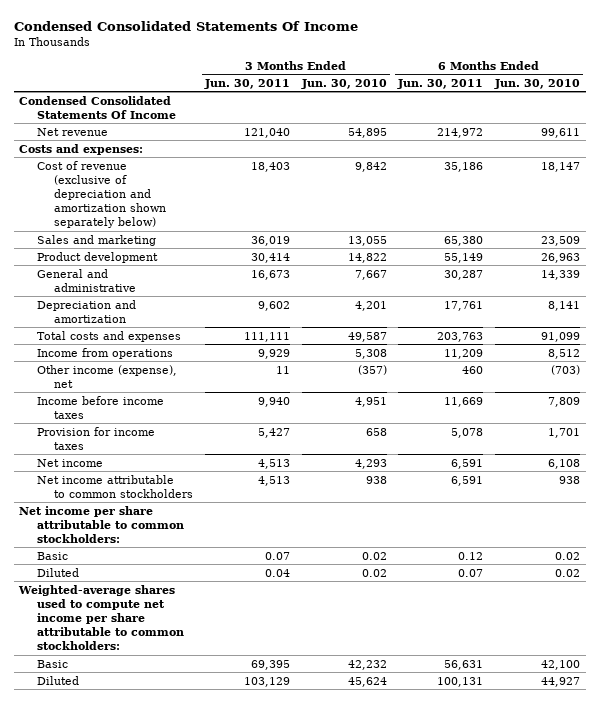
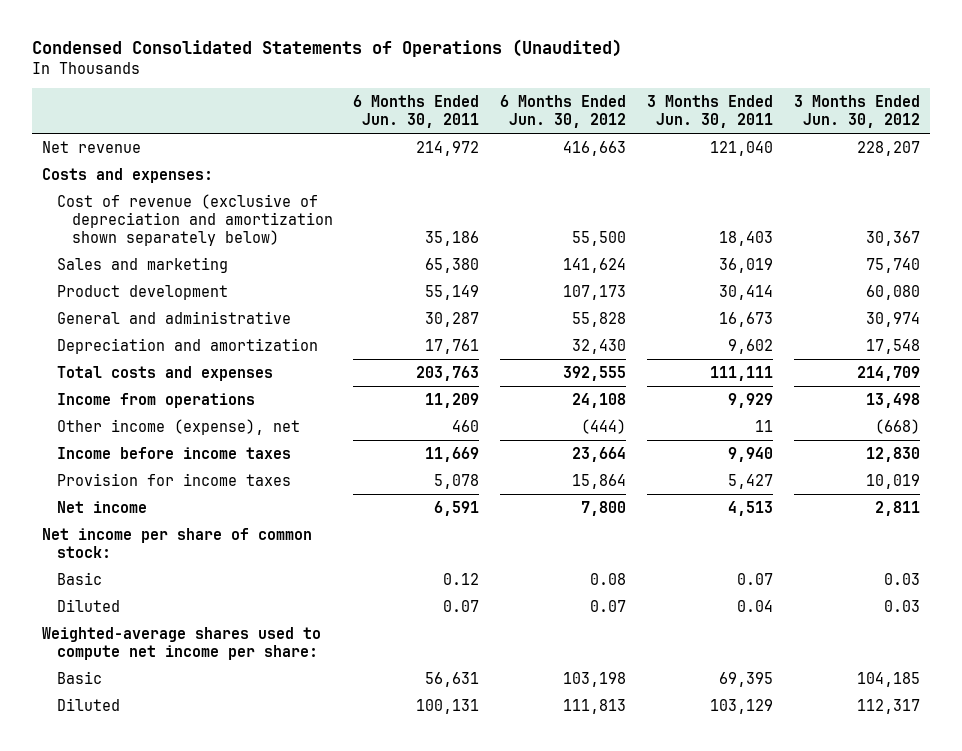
[13,20,358,31] Condensed Consolidated Statements Of Income -> [31,39,622,58] Condensed Consolidated Statements of Operations (Unaudited)
[300,78,387,89] Jun. 30, 2010 -> none
[494,78,581,89] Jun. 30, 2010 -> none
none -> [500,94,627,129] 6 Months Ended Jun. 30, 2012
none -> [793,94,920,129] 3 Months Ended Jun. 30, 2012
[19,95,176,119] Condensed Consolidated Statements Of Income -> none
[36,474,194,498] Net income attributable to common stockholders -> none
[19,505,184,543] Net income per share attributable to common stockholders: -> [41,527,312,559] Net income per share of common stock:
[18,584,184,651] Weighted-average shares used to compute net income per share attributable to common stockholders: -> [41,626,321,661] Weighted-average shares used to compute net income per share:

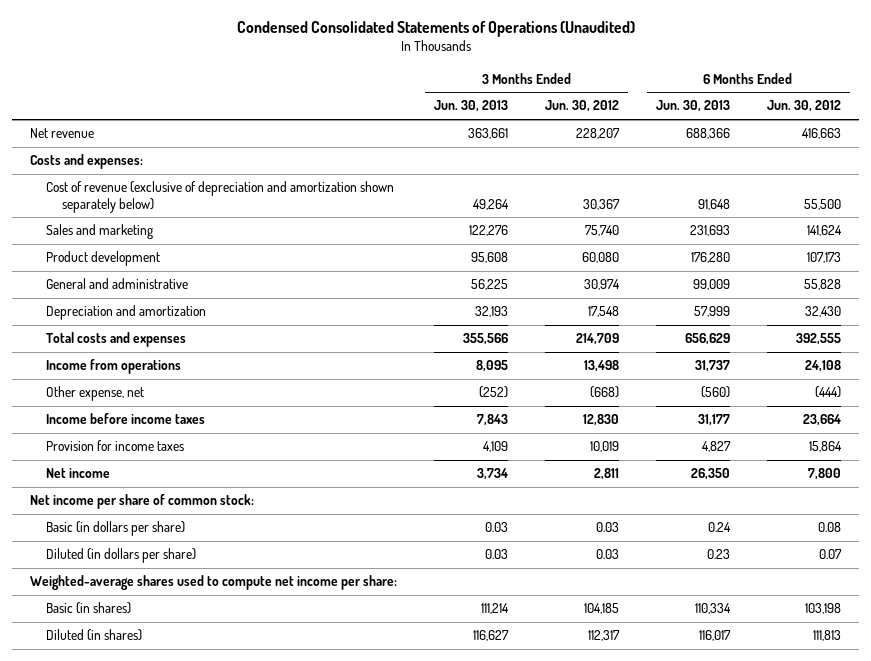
[353,94,480,129] 6 Months Ended Jun. 30, 2011 -> none
[646,94,773,129] 3 Months Ended Jun. 30, 2011 -> none
none -> [434,100,509,113] Jun. 30, 2013
none -> [656,100,731,113] Jun. 30, 2013
[56,418,300,435] Other income (expense), net -> [46,386,145,402] Other expense, net
[56,571,102,585] Basic -> [46,521,186,537] Basic (in dollars per share)
[56,598,120,612] Diluted -> [46,548,197,564] Diluted (in dollars per share)
[56,670,102,684] Basic -> [46,602,132,615] Basic (in shares)
[56,697,120,711] Diluted -> [46,629,143,642] Diluted (in shares)

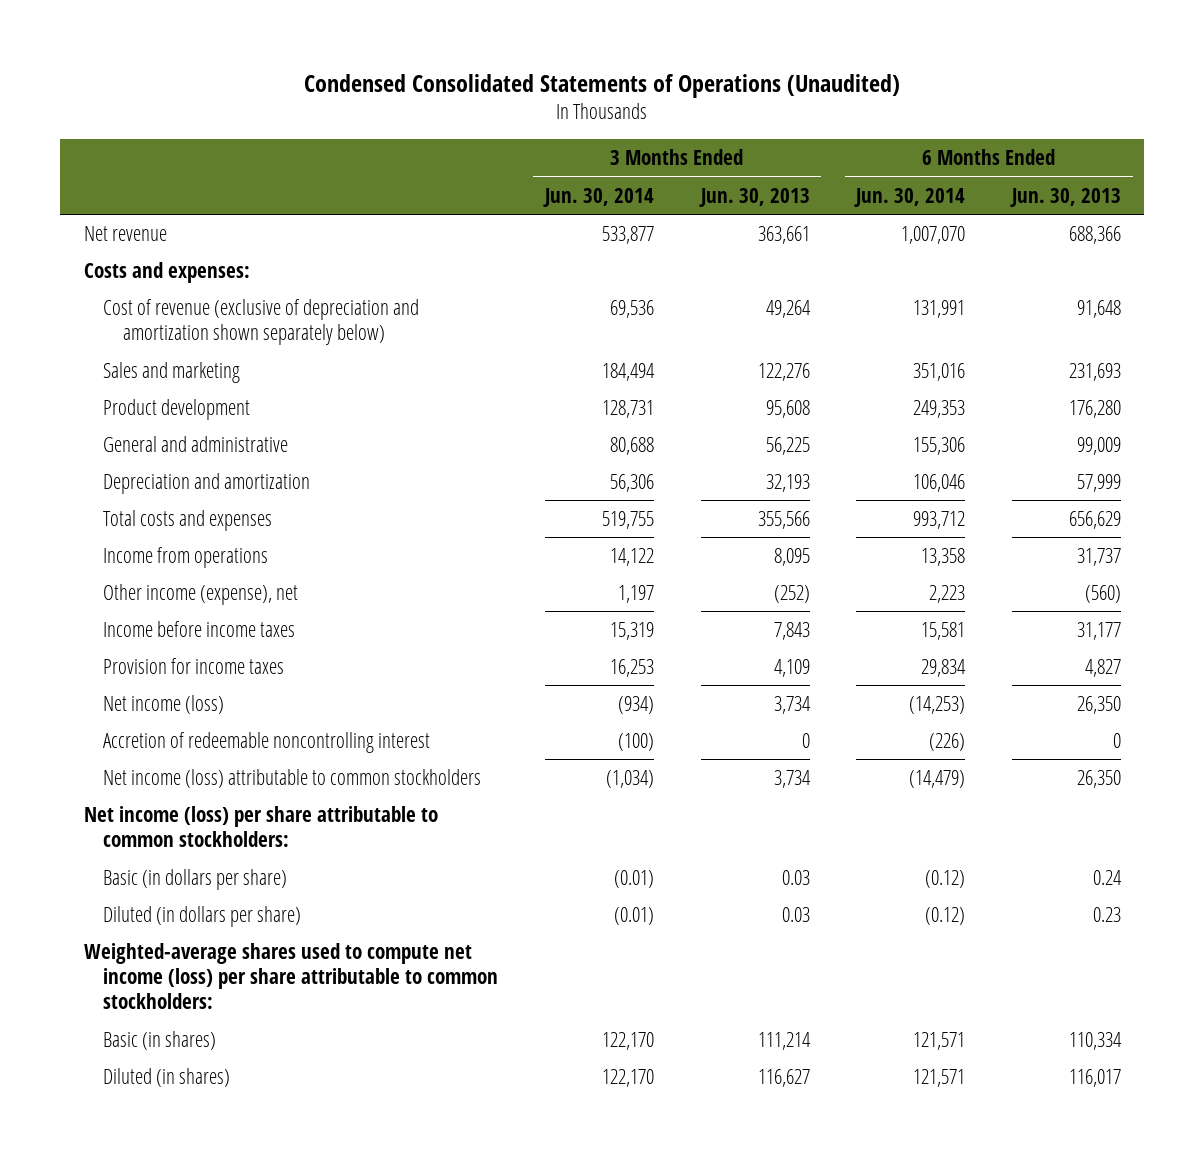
[545,100,620,113] Jun. 30, 2012 -> none
[766,100,841,113] Jun. 30, 2012 -> none
none -> [543,187,655,207] Jun. 30, 2014
none -> [854,187,966,207] Jun. 30, 2014
[46,386,145,402] Other expense, net -> [103,583,299,605] Other income (expense), net
none -> [103,694,225,714] Net income (loss)
none -> [103,731,431,753] Accretion of redeemable noncontrolling interest
[46,468,111,479] Net income -> [103,768,482,788] Net income (loss) attributable to common stockholders
[30,494,255,510] Net income per share of common stock: -> [83,805,438,848] Net income (loss) per share attributable to common stockholders:
[30,575,398,591] Weighted-average shares used to compute net income per share: -> [83,942,499,1010] Weighted-average shares used to compute net income (loss) per share attributable to common stockholders:

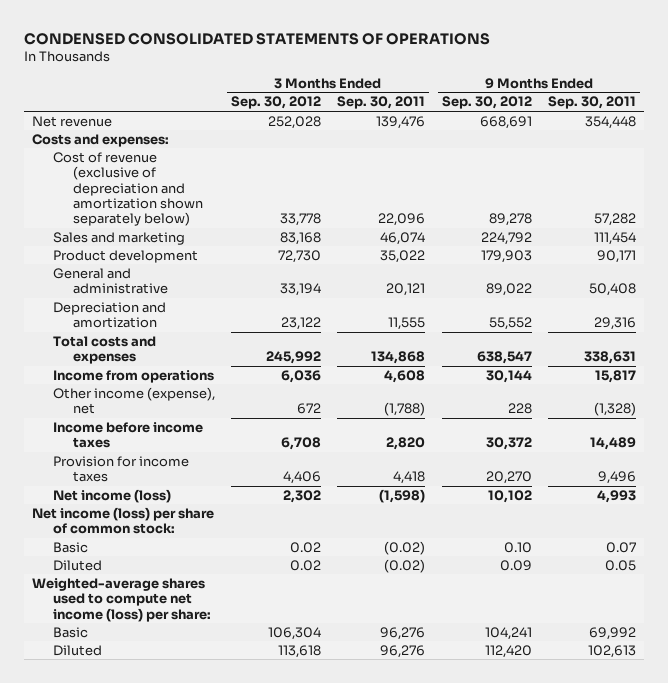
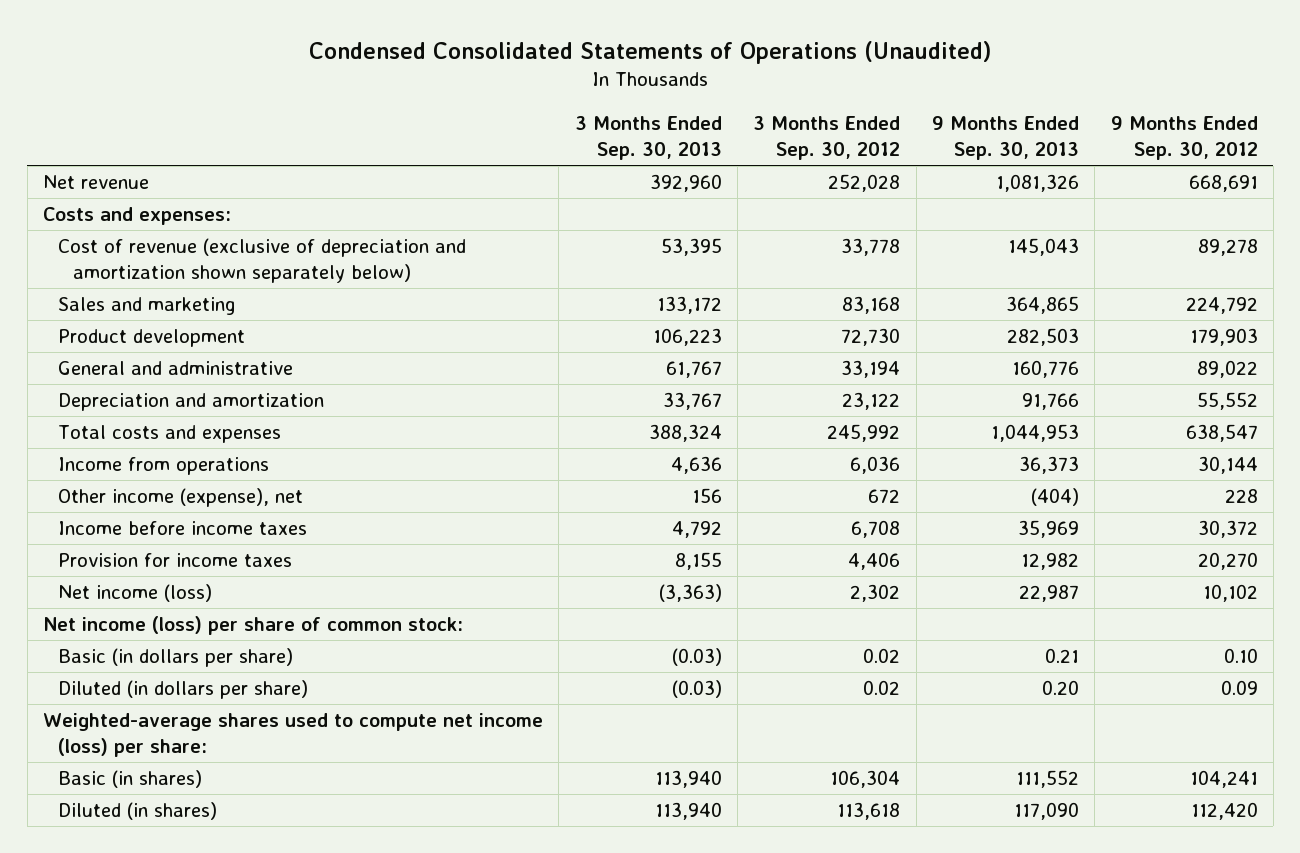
[24,33,491,46] CONDENSED CONSOLIDATED STATEMENTS OF OPERATIONS -> [309,40,992,64] Condensed Consolidated Statements of Operations (Unaudited)
[337,96,426,110] Sep. 30, 2011 -> none
[547,96,636,110] Sep. 30, 2011 -> none
none -> [574,115,722,160] 3 Months Ended Sep. 30, 2013
none -> [931,115,1079,160] 9 Months Ended Sep. 30, 2013
[52,541,88,553] Basic -> [57,647,293,667] Basic (in dollars per share)
[52,559,102,571] Diluted -> [57,679,308,699] Diluted (in dollars per share)
[52,626,88,638] Basic -> [57,769,202,788] Basic (in shares)
[52,644,102,656] Diluted -> [57,801,217,820] Diluted (in shares)

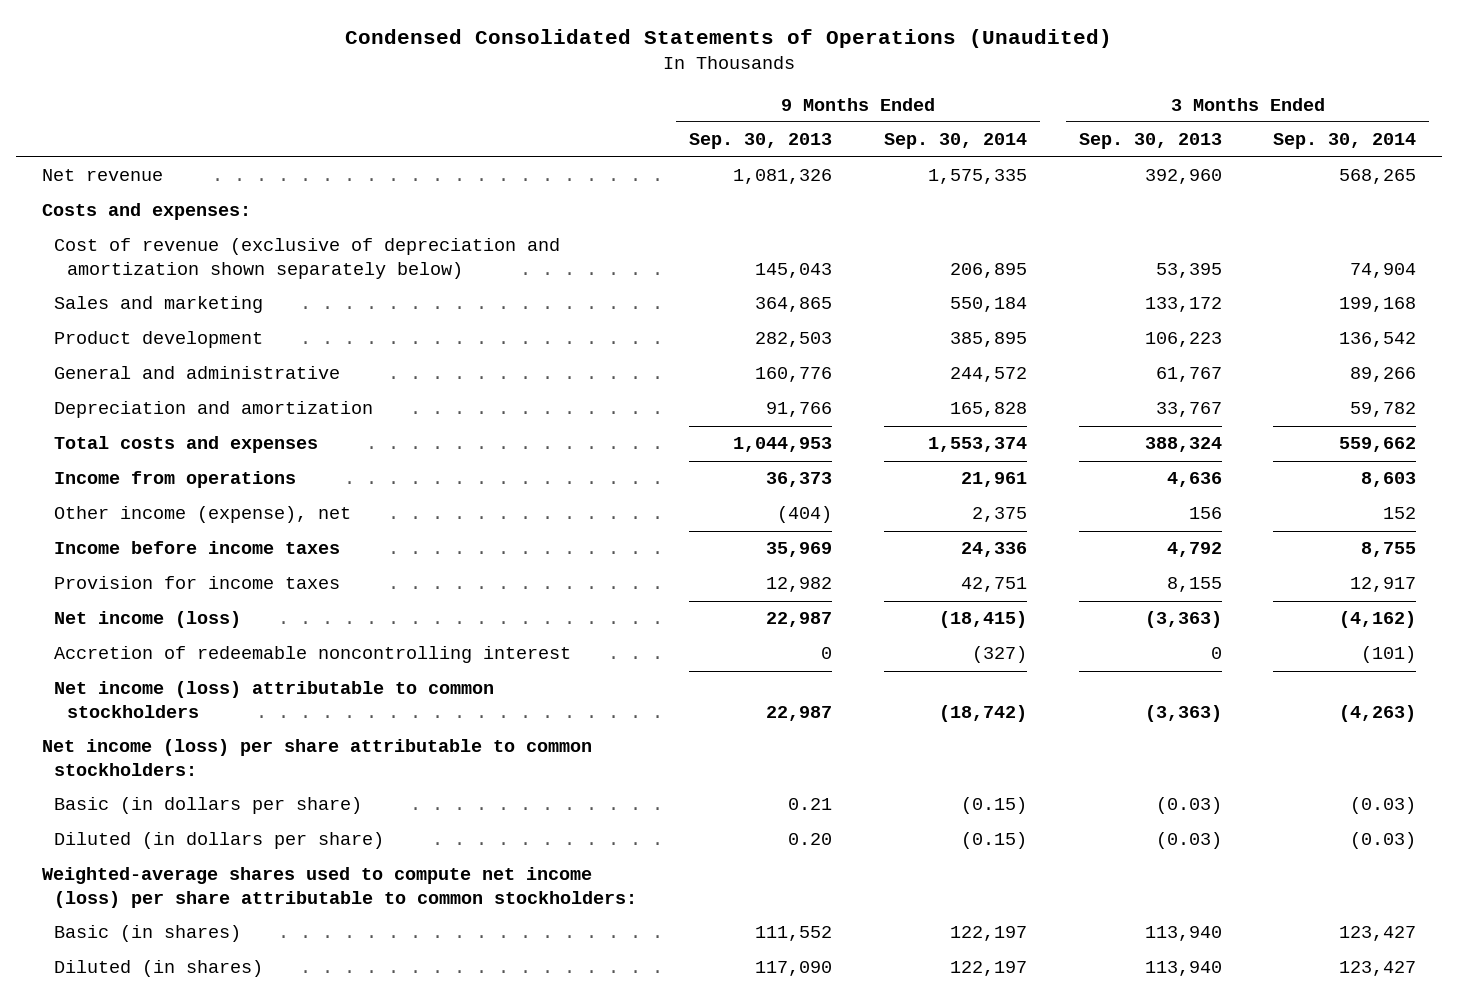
[753,115,901,160] 3 Months Ended Sep. 30, 2012 -> none
[1110,115,1258,160] 9 Months Ended Sep. 30, 2012 -> none
none -> [883,133,1027,150] Sep. 30, 2014
none -> [1273,133,1417,150] Sep. 30, 2014
none -> [54,646,572,664] Accretion of redeemable noncontrolling interest
none -> [54,681,495,719] Net income (loss) attributable to common stockholders
[42,615,463,635] Net income (loss) per share of common stock: -> [41,739,592,777] Net income (loss) per share attributable to common stockholders:
[42,712,543,758] Weighted-average shares used to compute net income (loss) per share: -> [41,867,638,909] Weighted-average shares used to compute net income (loss) per share attributable to common stockholders:

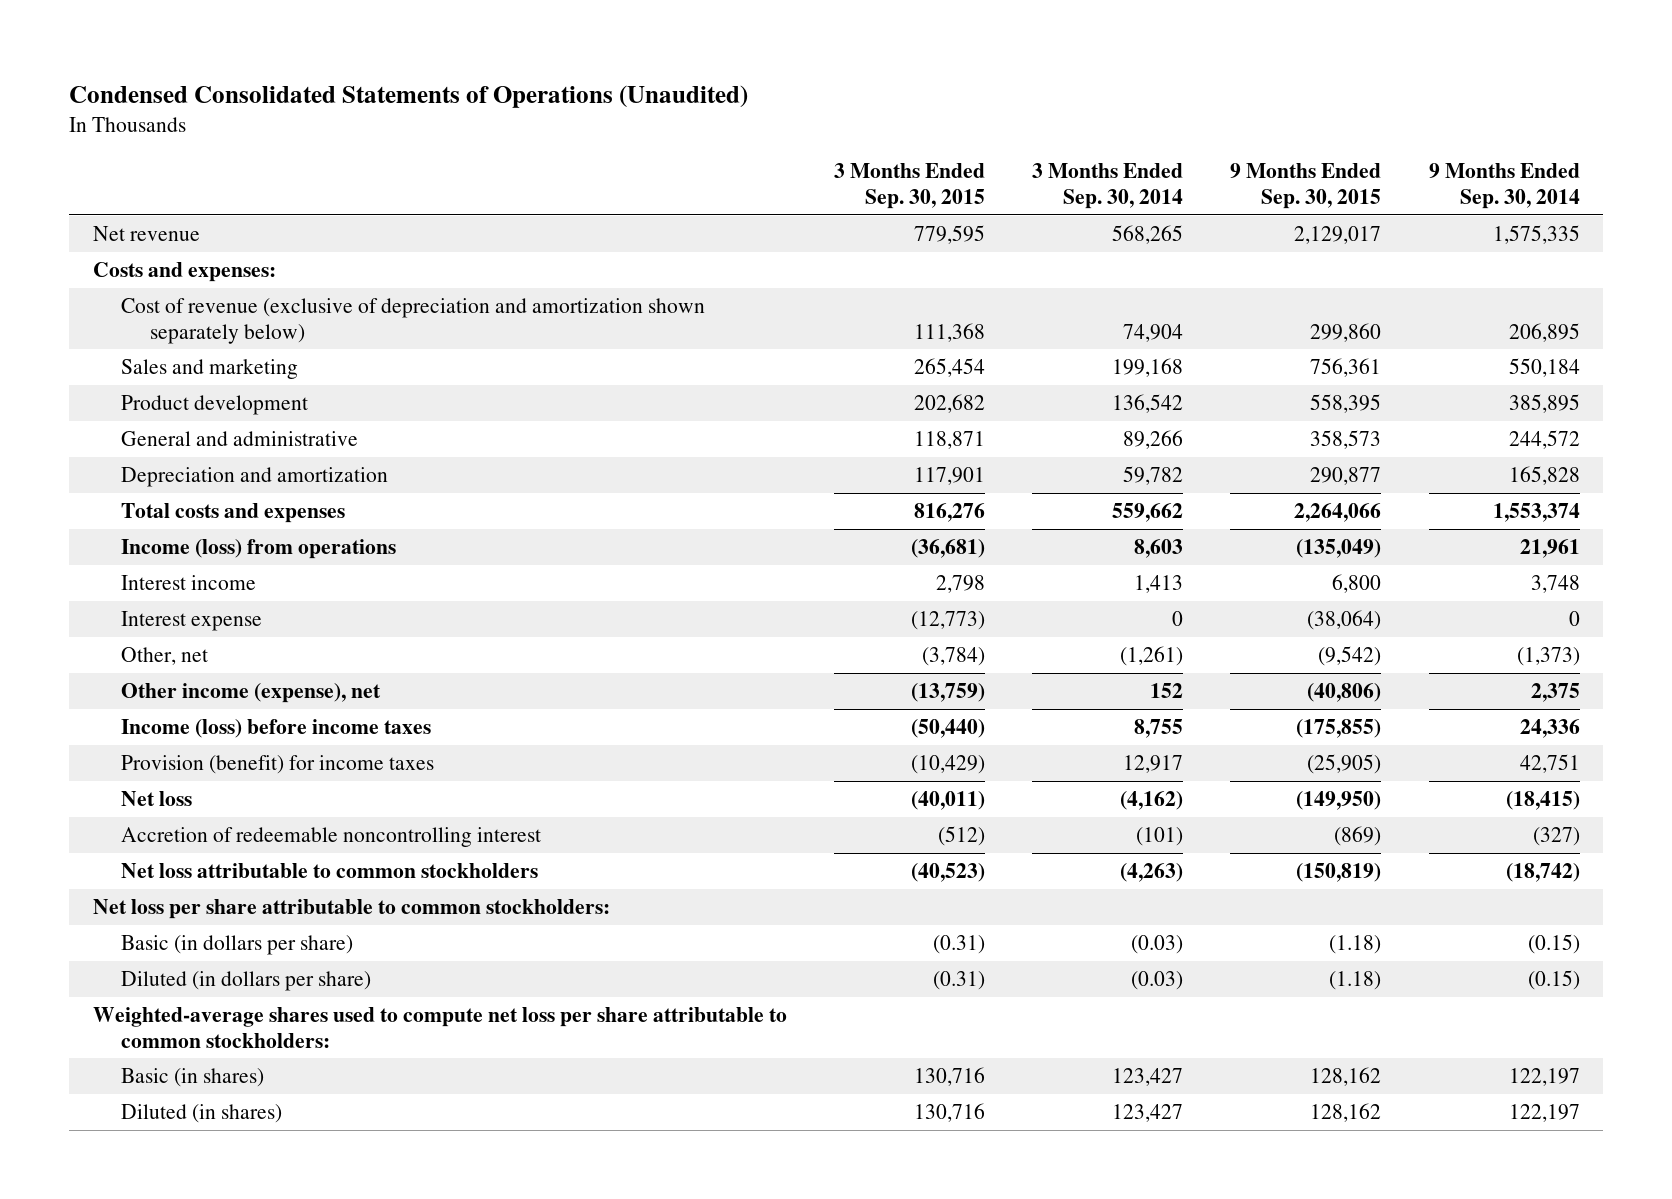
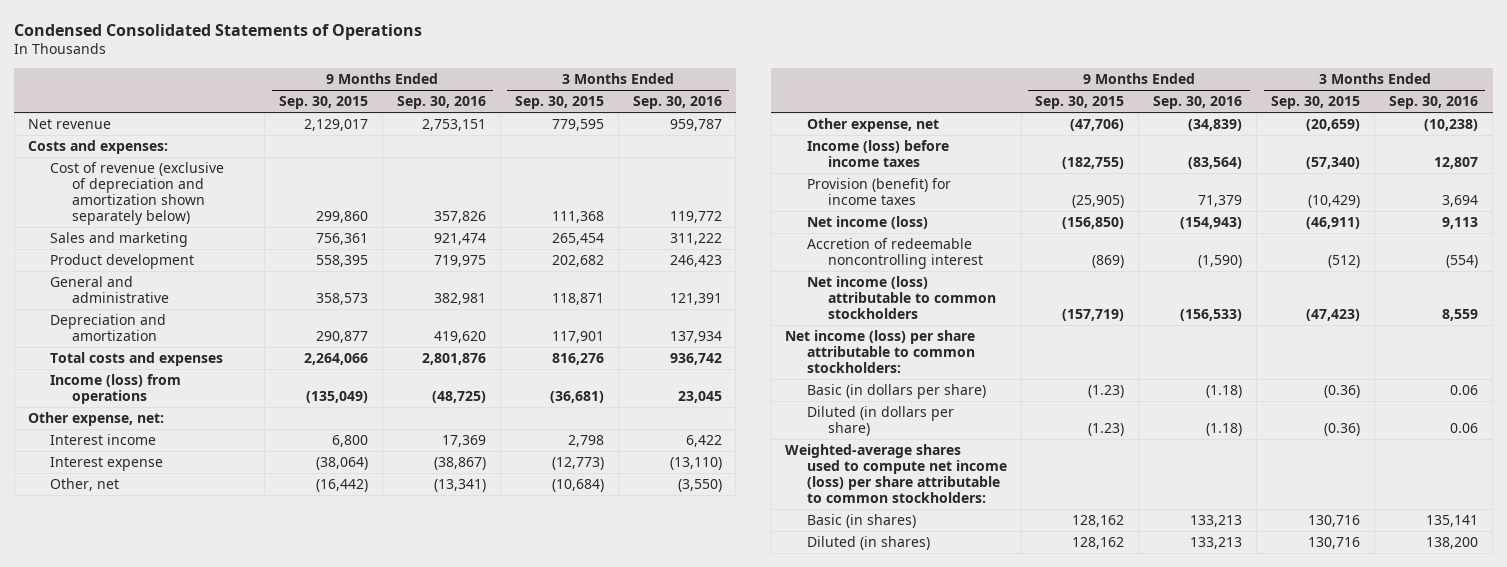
[69,84,749,108] Condensed Consolidated Statements of Operations (Unaudited) -> [14,23,423,40] Condensed Consolidated Statements of Operations
[1032,163,1184,209] 3 Months Ended Sep. 30, 2014 -> none
[1428,163,1580,209] 9 Months Ended Sep. 30, 2014 -> none
none -> [396,96,486,110] Sep. 30, 2016
none -> [632,96,722,110] Sep. 30, 2016
none -> [28,412,165,427] Other expense, net:
[921,646,985,666] (3,784) -> [551,479,604,493] (10,684)
[1318,645,1382,666] (9,542) -> [315,479,368,493] (16,442)
[121,682,382,703] Other income (expense), net -> [806,118,939,133] Other expense, net
[910,682,985,702] (13,759) -> [1306,119,1361,132] (20,659)
[1307,682,1382,702] (40,806) -> [1070,119,1125,132] (47,706)
[910,718,985,738] (50,440) -> [1306,157,1361,170] (57,340)
[1296,718,1382,738] (175,855) -> [1062,157,1125,170] (182,755)
[121,790,193,806] Net loss -> [806,216,928,230] Net income (loss)
[910,790,985,810] (40,011) -> [1306,217,1361,230] (46,911)
[1296,790,1382,810] (149,950) -> [1062,217,1125,230] (156,850)
[121,862,539,878] Net loss attributable to common stockholders -> [806,276,997,320] Net income (loss) attributable to common stockholders
[910,862,985,882] (40,523) -> [1306,309,1361,322] (47,423)
[1296,862,1382,882] (150,819) -> [1062,309,1125,322] (157,719)
[92,898,610,919] Net loss per share attributable to common stockholders: -> [785,330,976,374] Net income (loss) per share attributable to common stockholders:
[932,934,985,954] (0.31) -> [1324,385,1361,399] (0.36)
[1329,934,1382,954] (1.18) -> [1088,385,1125,399] (1.23)
[932,970,985,990] (0.31) -> [1324,423,1361,437] (0.36)
[1329,970,1382,990] (1.18) -> [1088,423,1125,437] (1.23)
[92,1006,787,1048] Weighted-average shares used to compute net loss per share attributable to common stockholders: -> [785,444,1007,504] Weighted-average shares used to compute net income (loss) per share attributable to common stockholders:

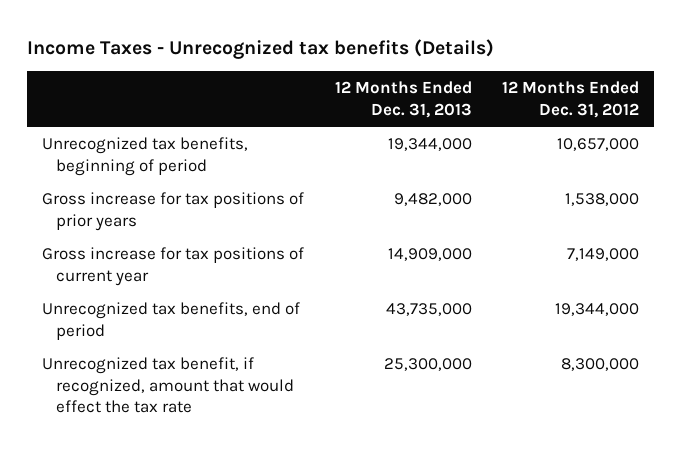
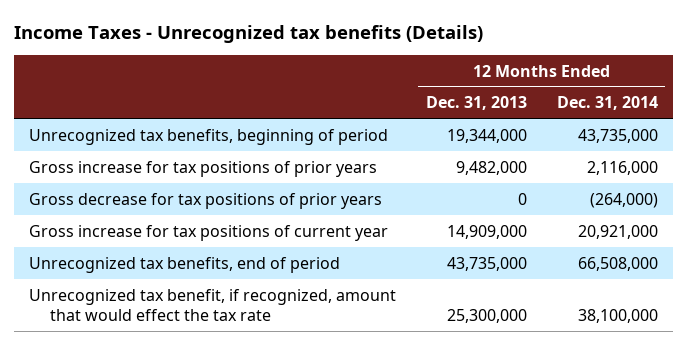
[501,81,639,118] 12 Months Ended Dec. 31, 2012 -> none
none -> [556,96,658,111] Dec. 31, 2014
none -> [28,192,382,209] Gross decrease for tax positions of prior years

